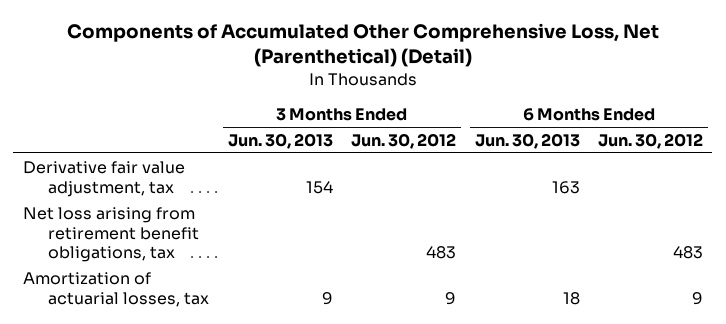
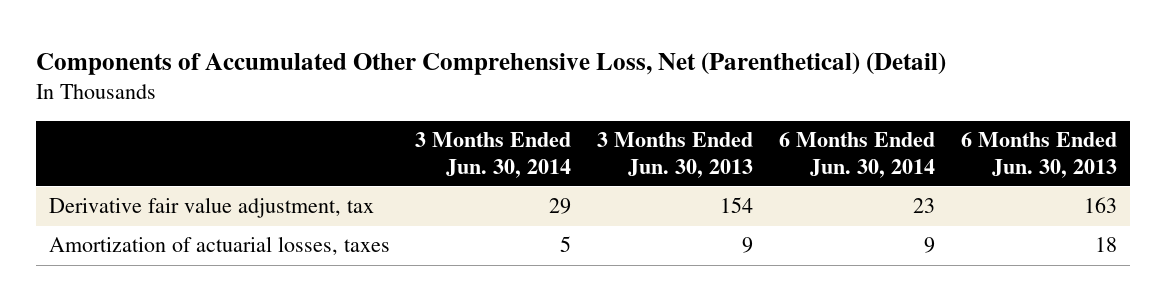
[351,132,457,149] Jun. 30, 2012 -> none
[598,132,704,149] Jun. 30, 2012 -> none
none -> [415,132,572,178] 3 Months Ended Jun. 30, 2014
none -> [779,132,936,178] 6 Months Ended Jun. 30, 2014
[22,206,200,263] Net loss arising from retirement benefit obligations, tax -> none
[22,271,210,307] Amortization of actuarial losses, tax -> [48,236,390,256] Amortization of actuarial losses, taxes

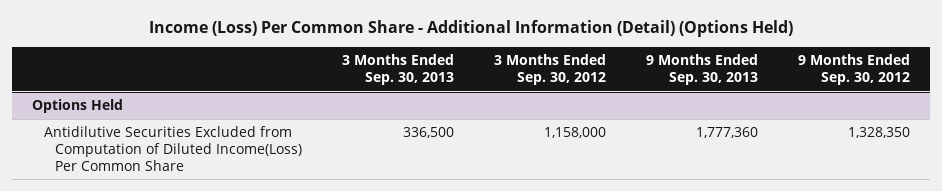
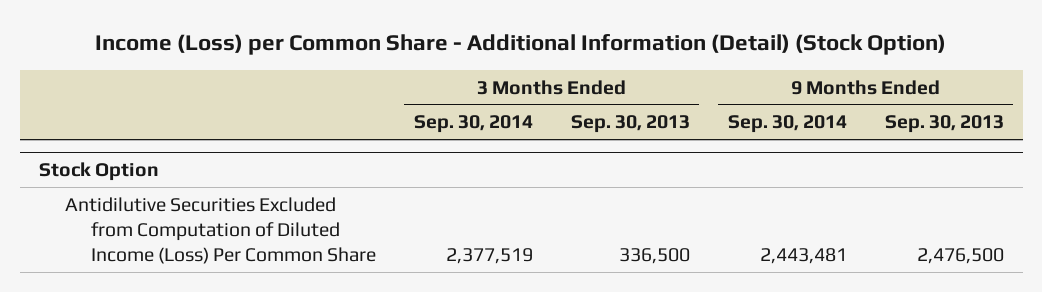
[148,20,793,38] Income (Loss) Per Common Share - Additional Information (Detail) (Options Held) -> [95,34,947,56] Income (Loss) per Common Share - Additional Information (Detail) (Stock Option)
[494,54,607,85] 3 Months Ended Sep. 30, 2012 -> none
[797,54,910,85] 9 Months Ended Sep. 30, 2012 -> none
none -> [413,115,533,134] Sep. 30, 2014
none -> [727,115,847,134] Sep. 30, 2014
[32,99,124,114] Options Held -> none
none -> [38,162,159,182] Stock Option
[43,126,303,171] Antidilutive Securities Excluded from Computation of Diluted Income(Loss) Per Common Share -> [64,196,376,265] Antidilutive Securities Excluded from Computation of Diluted Income (Loss) Per Common Share
[696,127,759,139] 1,777,360 -> [916,248,1004,265] 2,476,500

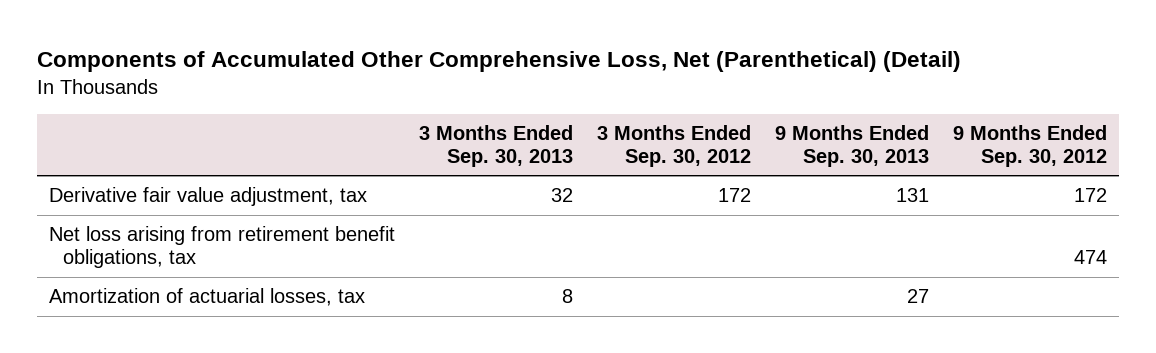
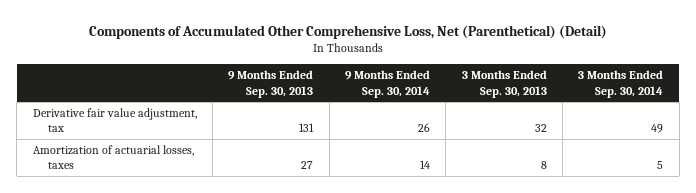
[596,124,751,167] 3 Months Ended Sep. 30, 2012 -> none
[953,124,1108,167] 9 Months Ended Sep. 30, 2012 -> none
none -> [344,70,430,98] 9 Months Ended Sep. 30, 2014
none -> [578,70,664,98] 3 Months Ended Sep. 30, 2014
[48,226,395,269] Net loss arising from retirement benefit obligations, tax -> none
[48,288,365,307] Amortization of actuarial losses, tax -> [32,144,194,170] Amortization of actuarial losses, taxes

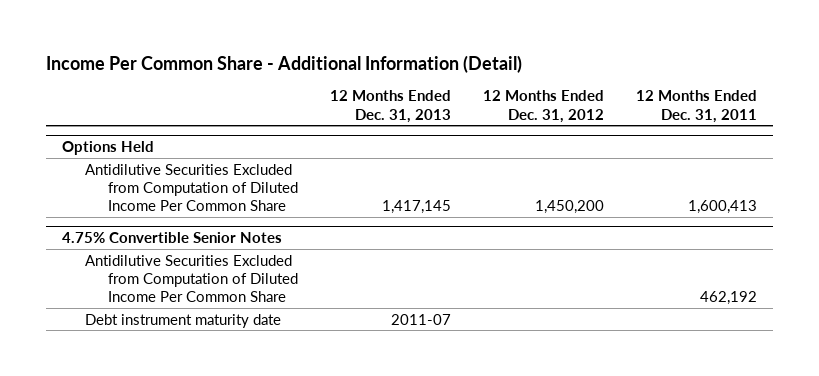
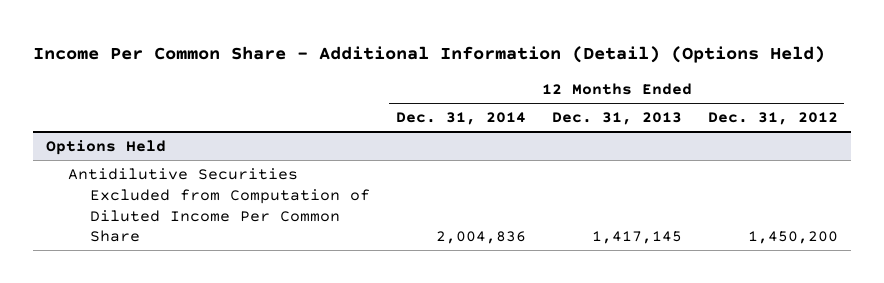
[46,54,523,73] Income Per Common Share - Additional Information (Detail) -> [32,45,825,63] Income Per Common Share - Additional Information (Detail) (Options Held)
[636,90,758,123] 12 Months Ended Dec. 31, 2011 -> none
none -> [395,112,526,126] Dec. 31, 2014
[62,231,283,243] 4.75% Convertible Senior Notes -> none
[85,254,298,303] Antidilutive Securities Excluded from Computation of Diluted Income Per Common Share -> none
[85,313,282,328] Debt instrument maturity date -> none

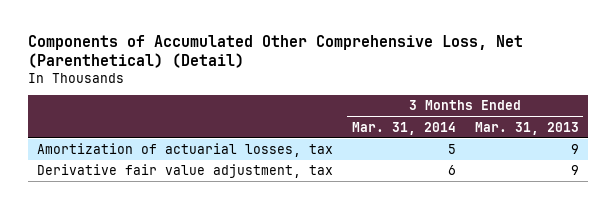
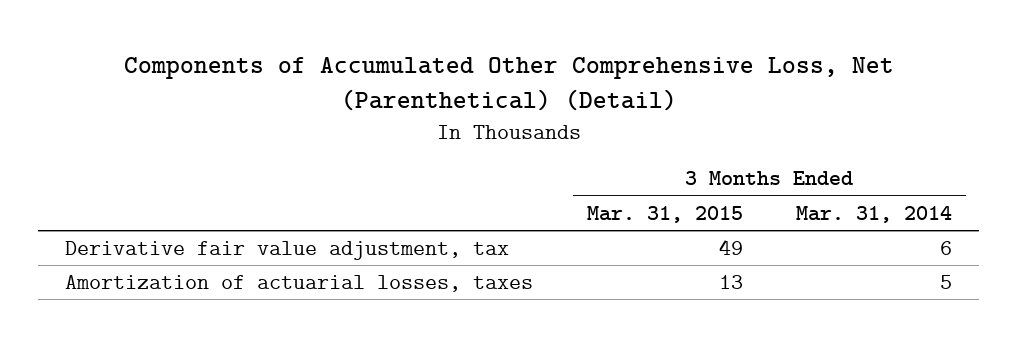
[474,121,579,135] Mar. 31, 2013 -> none
none -> [586,205,743,223] Mar. 31, 2015
[36,143,333,158] Amortization of actuarial losses, tax -> none
none -> [65,275,534,293] Amortization of actuarial losses, taxes

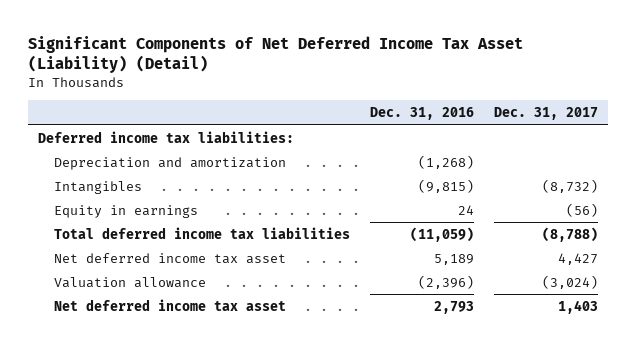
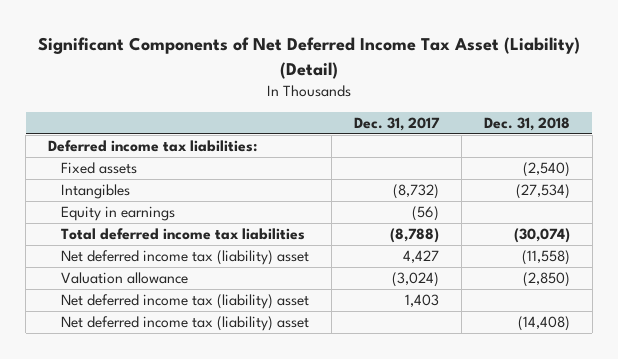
[369,107,474,121] Dec. 31, 2016 -> none
none -> [483,116,570,131] Dec. 31, 2018
[53,156,286,170] Depreciation and amortization -> none
none -> [60,162,137,175] Fixed assets
[53,252,286,264] Net deferred income tax asset -> [60,250,309,266] Net deferred income tax (liability) asset
[53,298,286,311] Net deferred income tax asset -> [60,294,309,310] Net deferred income tax (liability) asset
none -> [60,316,309,332] Net deferred income tax (liability) asset

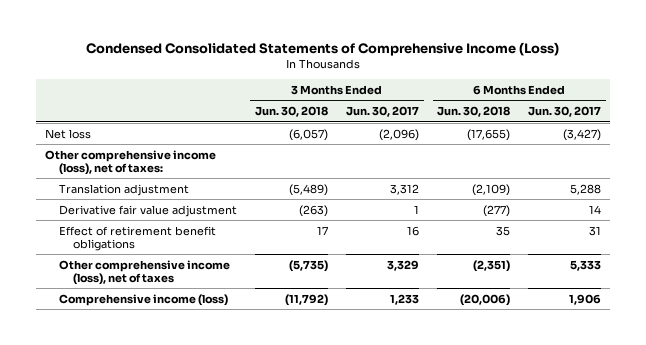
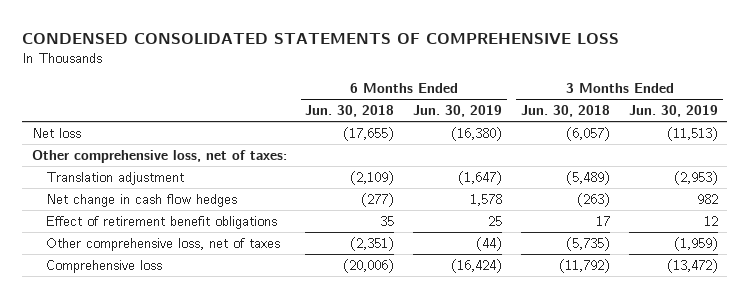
[85,42,559,57] Condensed Consolidated Statements of Comprehensive Income (Loss) -> [22,32,620,44] CONDENSED CONSOLIDATED STATEMENTS OF COMPREHENSIVE LOSS
[346,106,420,118] Jun. 30, 2017 -> none
[528,106,602,118] Jun. 30, 2017 -> none
none -> [413,104,503,117] Jun. 30, 2019
none -> [629,104,719,117] Jun. 30, 2019
[44,149,216,175] Other comprehensive income (loss), net of taxes: -> [31,149,287,163] Other comprehensive loss, net of taxes:
[58,204,237,217] Derivative fair value adjustment -> [46,193,238,207] Net change in cash flow hedges
[58,259,230,285] Other comprehensive income (loss), net of taxes -> [46,237,281,251] Other comprehensive loss, net of taxes
[58,293,228,306] Comprehensive income (loss) -> [46,259,163,273] Comprehensive loss

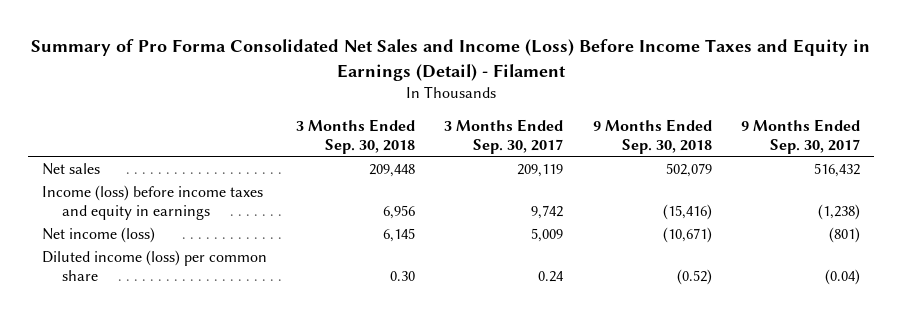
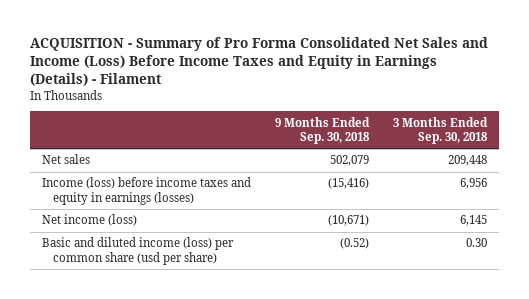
[30,39,870,82] Summary of Pro Forma Consolidated Net Sales and Income (Loss) Before Income Taxes and Equity in Earnings (Detail) - Filament -> [30,37,489,87] ACQUISITION - Summary of Pro Forma Consolidated Net Sales and Income (Loss) Before Income Taxes and Equity in Earnings (Details) - Filament
[444,119,564,154] 3 Months Ended Sep. 30, 2017 -> none
[740,119,860,154] 9 Months Ended Sep. 30, 2017 -> none
[42,184,264,220] Income (loss) before income taxes and equity in earnings -> [42,177,252,205] Income (loss) before income taxes and equity in earnings (losses)
[42,249,268,281] Diluted income (loss) per common share -> [42,237,235,265] Basic and diluted income (loss) per common share (usd per share)

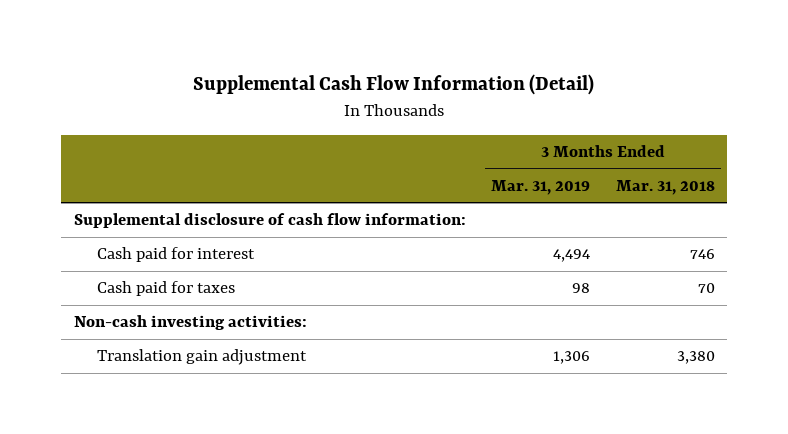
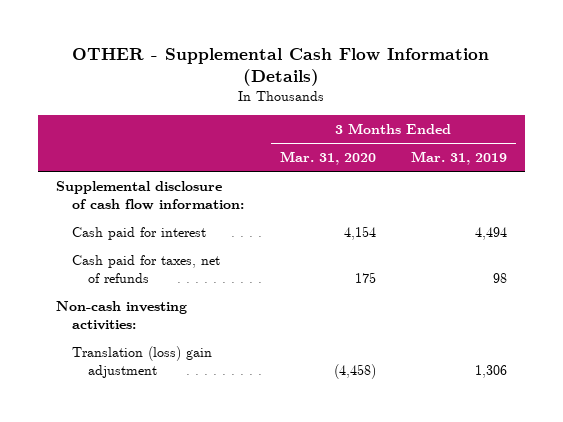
[193,74,595,96] Supplemental Cash Flow Information (Detail) -> [72,47,490,86] OTHER - Supplemental Cash Flow Information (Details)
[615,180,715,196] Mar. 31, 2018 -> none
none -> [279,150,376,165] Mar. 31, 2020
[97,281,236,297] Cash paid for taxes -> [71,254,220,283] Cash paid for taxes, net of refunds
[97,349,308,366] Translation gain adjustment -> [71,345,212,378] Translation (loss) gain adjustment

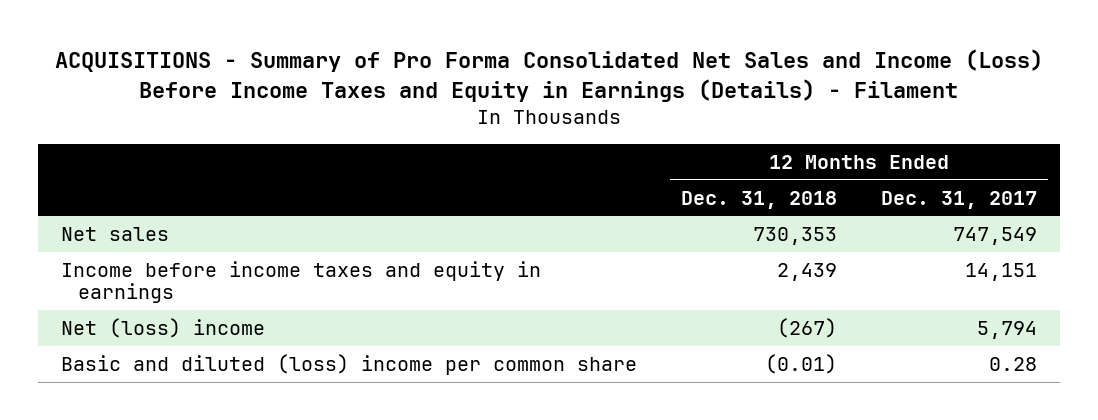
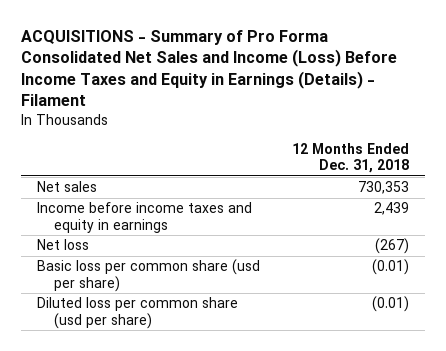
[881,190,1038,209] Dec. 31, 2017 -> none
[60,317,265,338] Net (loss) income -> [36,239,89,251] Net loss
none -> [36,259,260,292] Basic loss per common share (usd per share)
[60,353,637,375] Basic and diluted (loss) income per common share -> [36,297,238,329] Diluted loss per common share (usd per share)

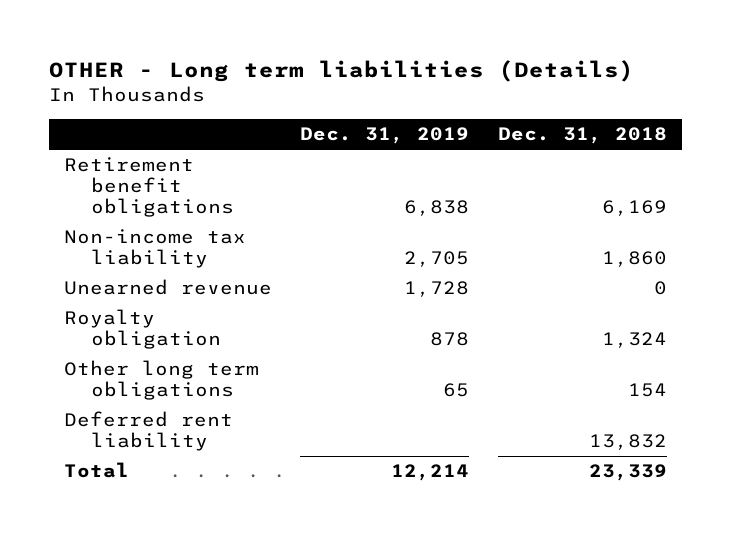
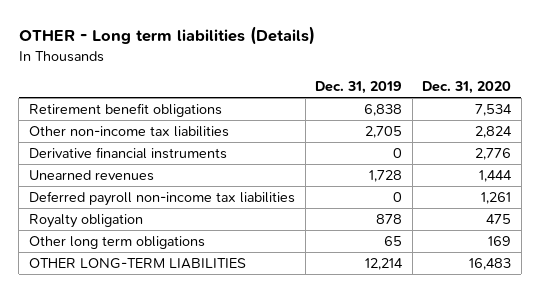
[498,127,668,145] Dec. 31, 2018 -> none
none -> [422,81,512,95] Dec. 31, 2020
[63,229,246,269] Non-income tax liability -> [28,125,229,137] Other non-income tax liabilities
none -> [28,146,227,159] Derivative financial instruments
[63,279,272,296] Unearned revenue -> [28,169,154,181] Unearned revenues
none -> [28,190,295,206] Deferred payroll non-income tax liabilities
[63,411,233,452] Deferred rent liability -> none
[63,462,129,479] Total -> [28,257,246,269] OTHER LONG-TERM LIABILITIES

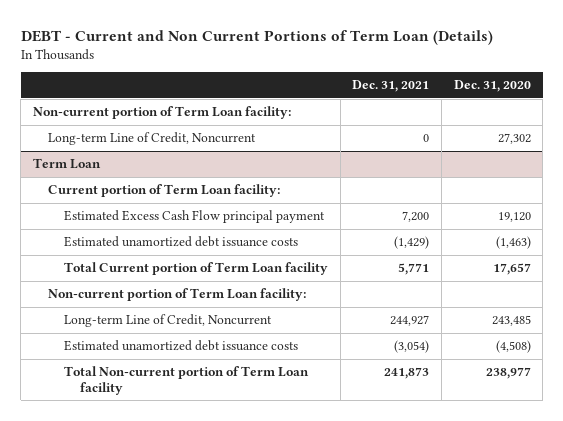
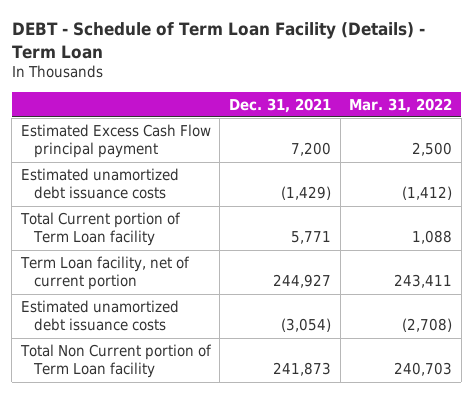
[20,30,493,46] DEBT - Current and Non Current Portions of Term Loan (Details) -> [11,21,425,59] DEBT - Schedule of Term Loan Facility (Details) - Term Loan
[453,80,531,93] Dec. 31, 2020 -> none
none -> [349,97,453,113] Mar. 31, 2022
[32,106,291,120] Non-current portion of Term Loan facility: -> none
[48,132,257,146] Long-term Line of Credit, Noncurrent -> none
[32,158,101,170] Term Loan -> none
[48,184,281,198] Current portion of Term Loan facility: -> none
[48,288,307,302] Non-current portion of Term Loan facility: -> none
[64,314,273,328] Long-term Line of Credit, Noncurrent -> [19,255,190,291] Term Loan facility, net of current portion
[64,366,310,395] Total Non-current portion of Term Loan facility -> [19,343,212,379] Total Non Current portion of Term Loan facility

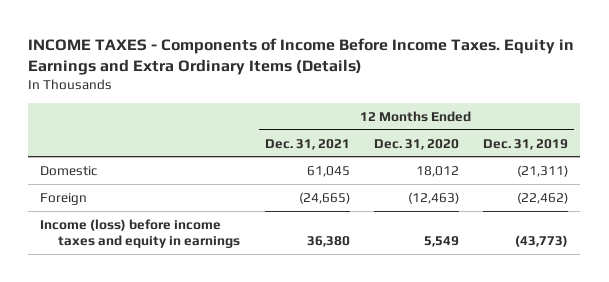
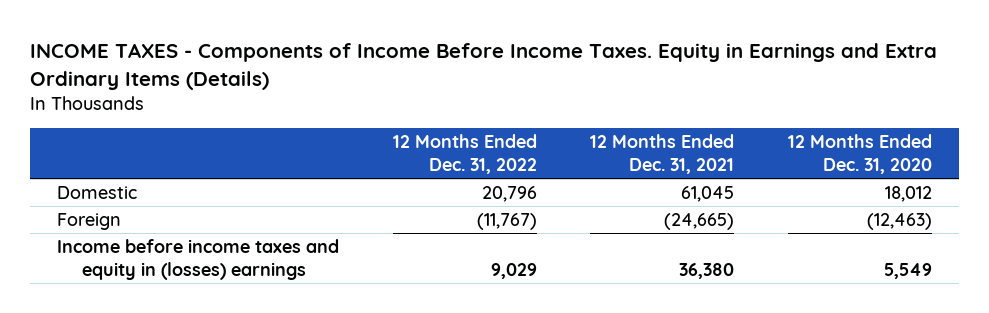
[483,138,569,150] Dec. 31, 2019 -> none
none -> [392,134,537,175] 12 Months Ended Dec. 31, 2022
[40,218,241,249] Income (loss) before income taxes and equity in earnings -> [56,239,339,280] Income before income taxes and equity in (losses) earnings

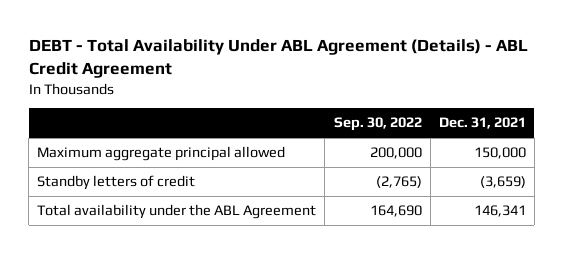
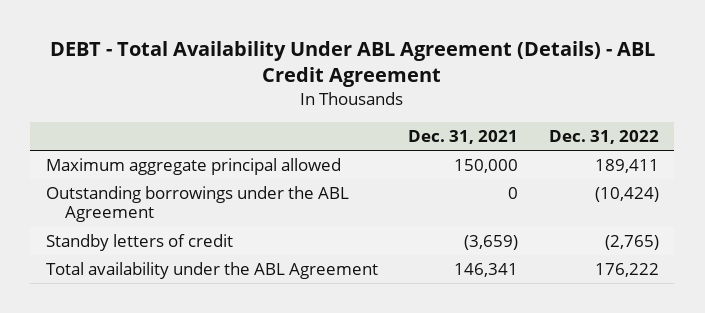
[333,117,422,132] Sep. 30, 2022 -> none
none -> [548,129,659,144] Dec. 31, 2022
none -> [45,186,349,223] Outstanding borrowings under the ABL Agreement

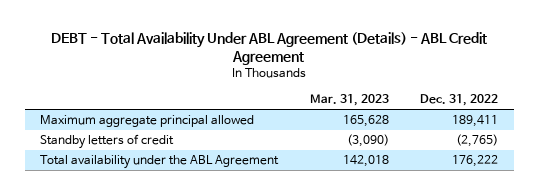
[408,129,519,144] Dec. 31, 2021 -> none
none -> [309,94,389,107] Mar. 31, 2023
[45,186,349,223] Outstanding borrowings under the ABL Agreement -> none

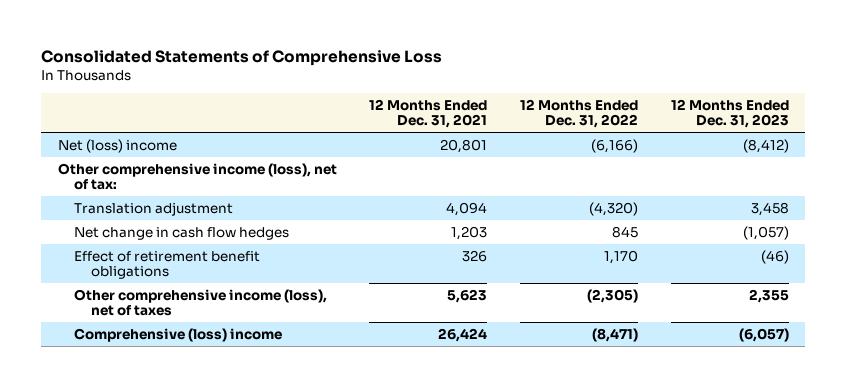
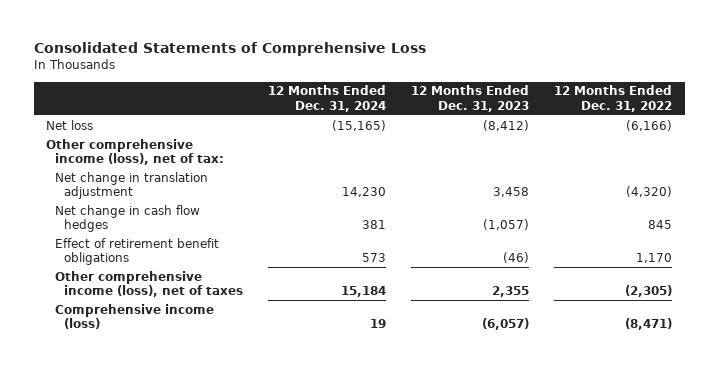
[369,98,488,129] 12 Months Ended Dec. 31, 2021 -> none
none -> [268,85,387,113] 12 Months Ended Dec. 31, 2024
[57,138,177,153] Net (loss) income -> [46,119,94,130] Net loss
[74,201,234,216] Translation adjustment -> [55,171,209,200] Net change in translation adjustment
[74,327,283,342] Comprehensive (loss) income -> [55,303,215,330] Comprehensive income (loss)

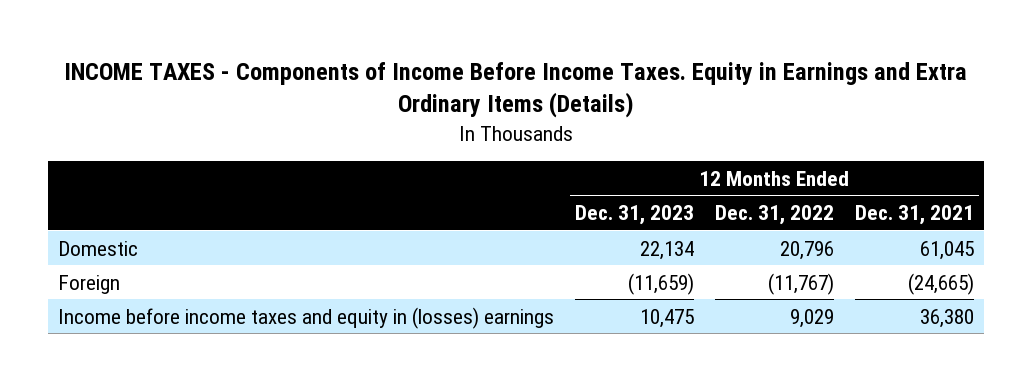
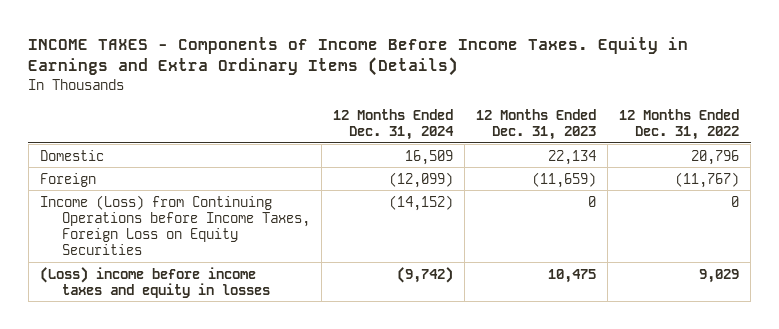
[854,205,974,226] Dec. 31, 2021 -> none
none -> [332,109,454,141] 12 Months Ended Dec. 31, 2024
none -> [39,194,310,255] Income (Loss) from Continuing Operations before Income Taxes, Foreign Loss on Equity Securities
[58,306,555,329] Income before income taxes and equity in (losses) earnings -> [39,266,270,298] (Loss) income before income taxes and equity in losses

